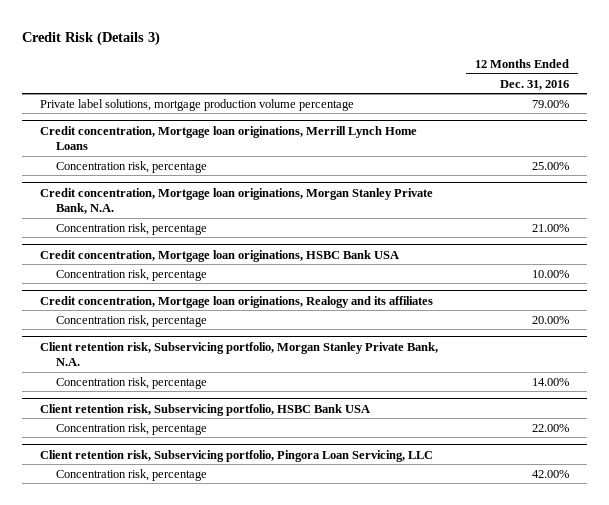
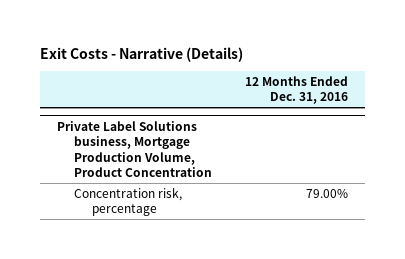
[22,30,161,46] Credit Risk (Details 3) -> [40,46,244,62] Exit Costs - Narrative (Details)
[40,98,355,111] Private label solutions, mortgage production volume percentage -> none
[40,125,418,150] Credit concentration, Mortgage loan originations, Merrill Lynch Home Loans -> none
[40,187,434,214] Credit concentration, Mortgage loan originations, Morgan Stanley Private Bank, N.A. -> none
[56,222,208,235] Concentration risk, percentage -> none
[40,249,400,262] Credit concentration, Mortgage loan originations, HSBC Bank USA -> none
[56,268,208,281] Concentration risk, percentage -> none
[40,295,434,308] Credit concentration, Mortgage loan originations, Realogy and its affiliates -> none
[56,314,208,327] Concentration risk, percentage -> none
[40,341,439,366] Client retention risk, Subservicing portfolio, Morgan Stanley Private Bank, N.A. -> none
[56,376,208,389] Concentration risk, percentage -> none
[40,403,371,416] Client retention risk, Subservicing portfolio, HSBC Bank USA -> none
[56,422,208,435] Concentration risk, percentage -> none
[40,449,434,462] Client retention risk, Subservicing portfolio, Pingora Loan Servicing, LLC -> none
[56,468,208,481] Concentration risk, percentage -> none
none -> [56,120,213,178] Private Label Solutions business, Mortgage Production Volume, Product Concentration
[532,161,570,170] 25.00% -> [306,188,349,198] 79.00%

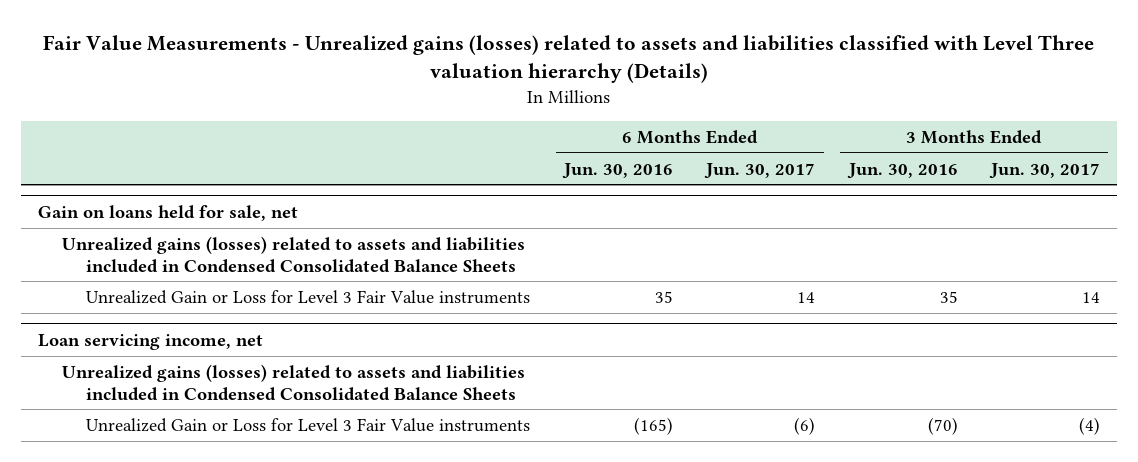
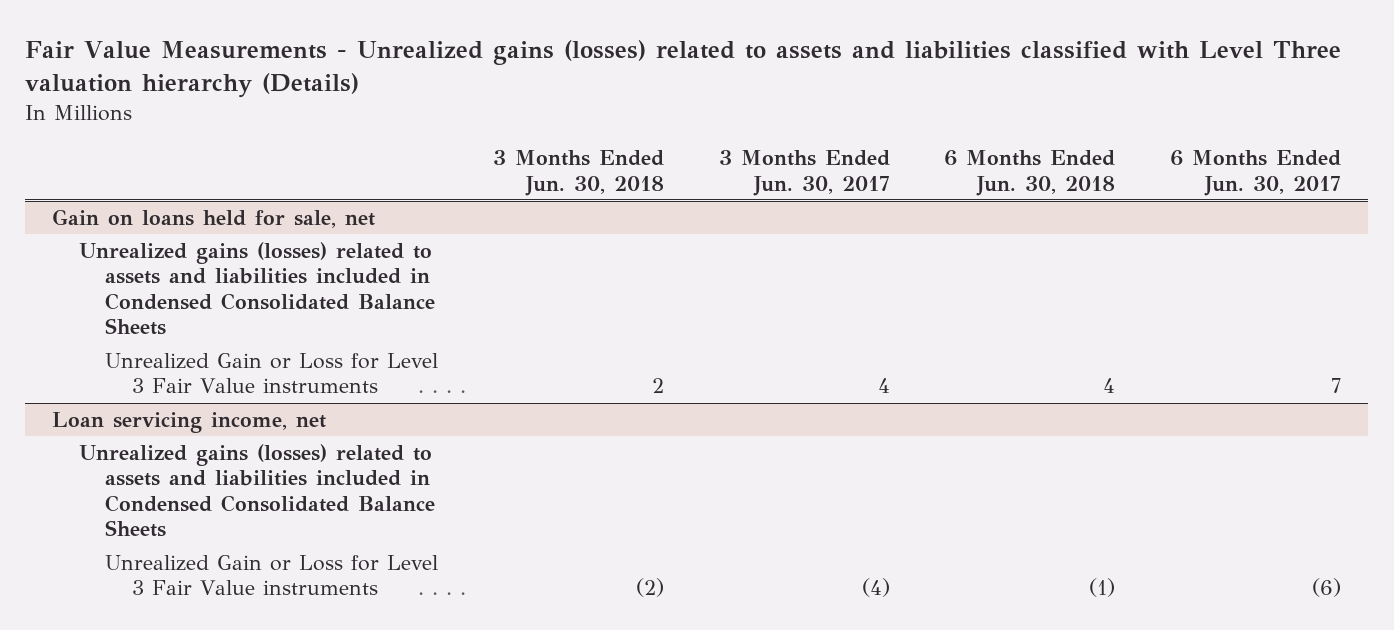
[561,162,673,179] Jun. 30, 2016 -> none
[846,162,958,179] Jun. 30, 2016 -> none
none -> [493,150,665,196] 3 Months Ended Jun. 30, 2018
none -> [944,150,1116,196] 6 Months Ended Jun. 30, 2018
[797,291,816,303] 14 -> [1331,378,1342,394] 7
[1082,291,1101,303] 14 -> [877,378,890,394] 4

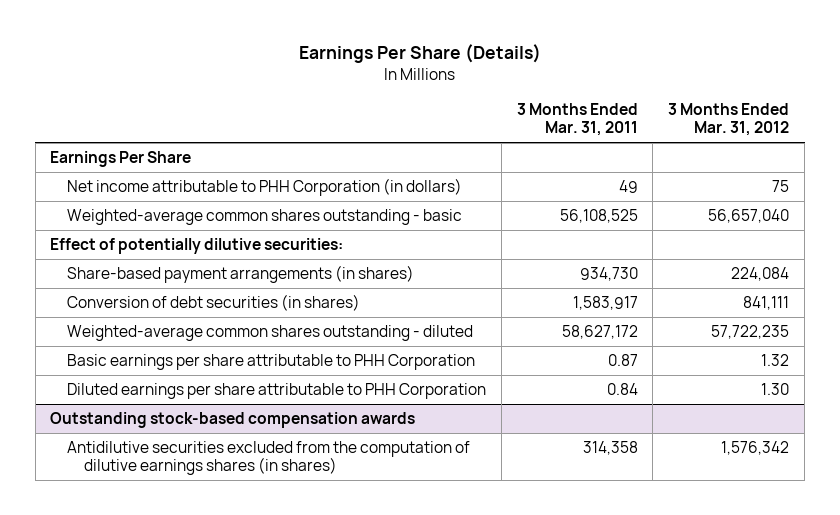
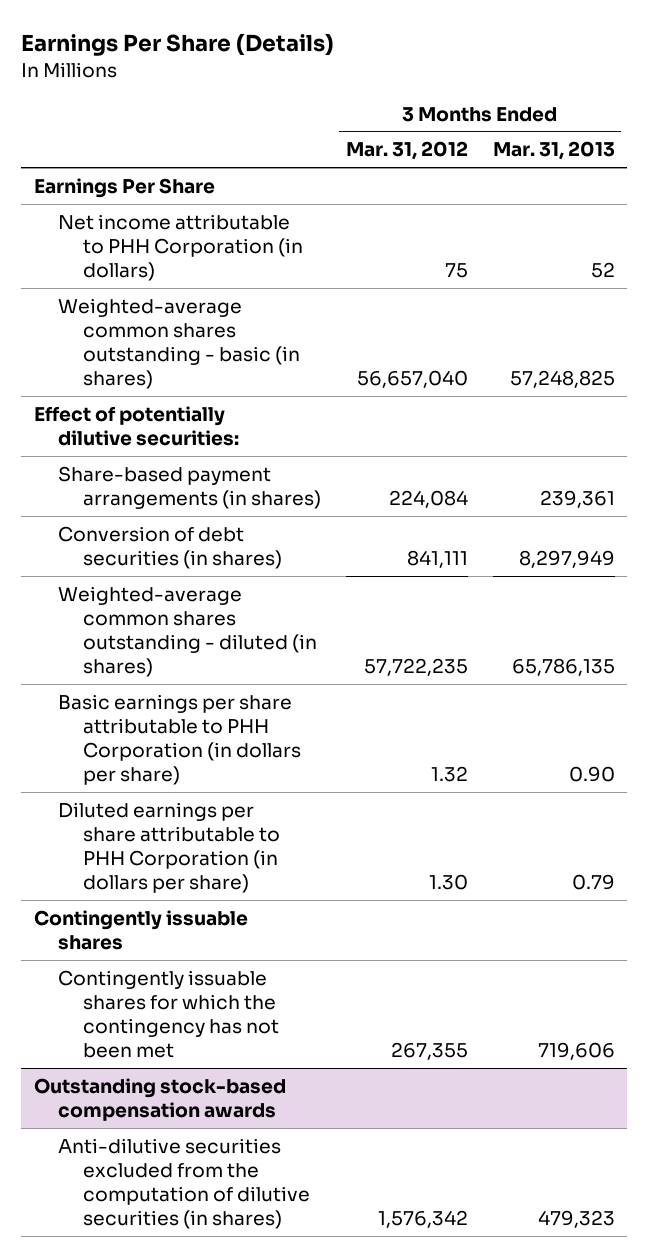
[516,102,638,137] 3 Months Ended Mar. 31, 2011 -> none
none -> [492,141,615,161] Mar. 31, 2013
[67,209,463,226] Weighted-average common shares outstanding - basic -> [58,297,300,389] Weighted-average common shares outstanding - basic (in shares)
[67,325,474,342] Weighted-average common shares outstanding - diluted -> [58,585,317,677] Weighted-average common shares outstanding - diluted (in shares)
[67,354,476,371] Basic earnings per share attributable to PHH Corporation -> [58,693,301,785] Basic earnings per share attributable to PHH Corporation (in dollars per share)
[67,383,487,400] Diluted earnings per share attributable to PHH Corporation -> [58,801,280,893] Diluted earnings per share attributable to PHH Corporation (in dollars per share)
none -> [33,909,248,950] Contingently issuable shares
none -> [58,969,279,1058] Contingently issuable shares for which the contingency has not been met
[67,441,471,476] Antidilutive securities excluded from the computation of dilutive earnings shares (in shares) -> [58,1137,310,1229] Anti-dilutive securities excluded from the computation of dilutive securities (in shares)

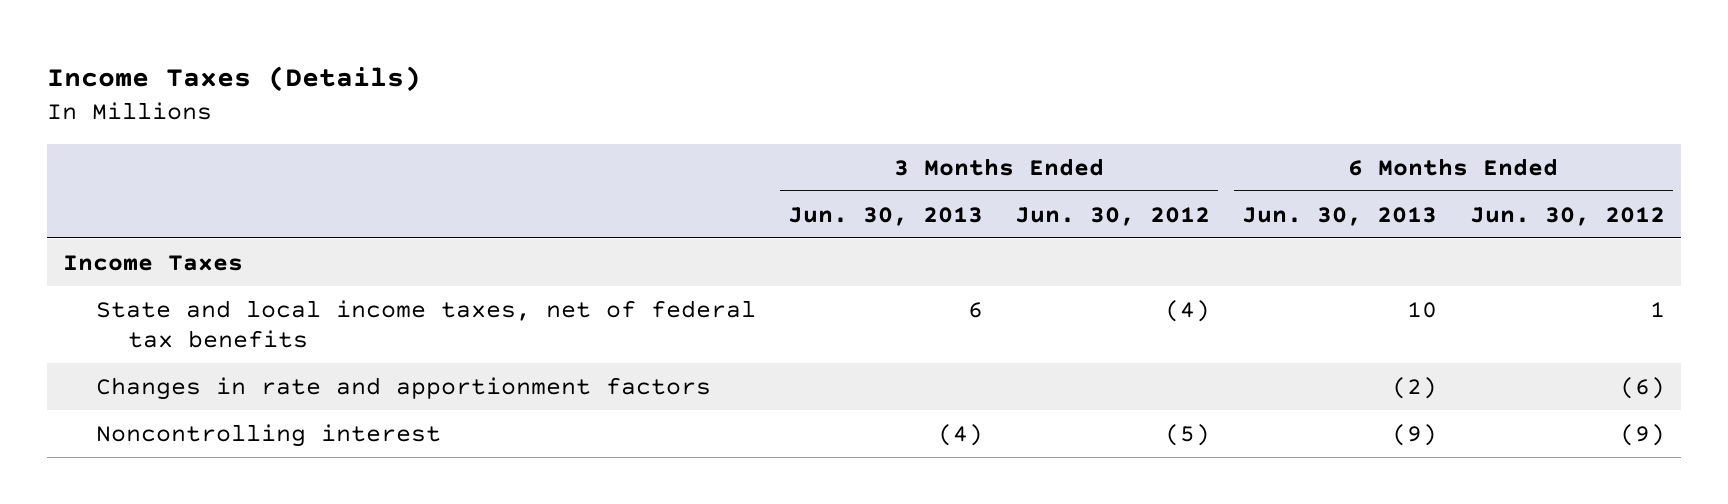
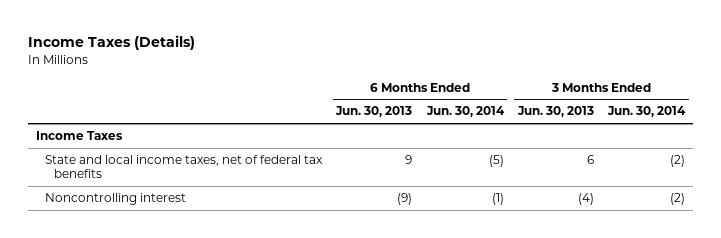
[1015,206,1211,226] Jun. 30, 2012 -> none
[1469,206,1665,226] Jun. 30, 2012 -> none
none -> [425,106,505,118] Jun. 30, 2014
none -> [607,106,687,118] Jun. 30, 2014
[95,376,711,400] Changes in rate and apportionment factors -> none
[1407,301,1438,318] 10 -> [405,155,413,165] 9

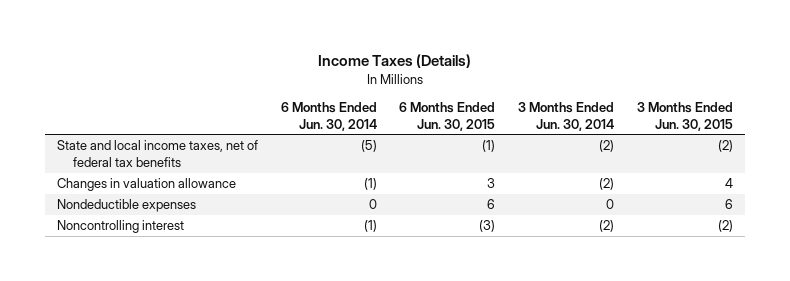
[335,106,413,118] Jun. 30, 2013 -> none
[517,106,595,118] Jun. 30, 2013 -> none
none -> [399,102,496,131] 6 Months Ended Jun. 30, 2015
none -> [637,102,734,131] 3 Months Ended Jun. 30, 2015
[35,131,123,141] Income Taxes -> none
none -> [56,178,236,192] Changes in valuation allowance
none -> [56,199,196,213] Nondeductible expenses

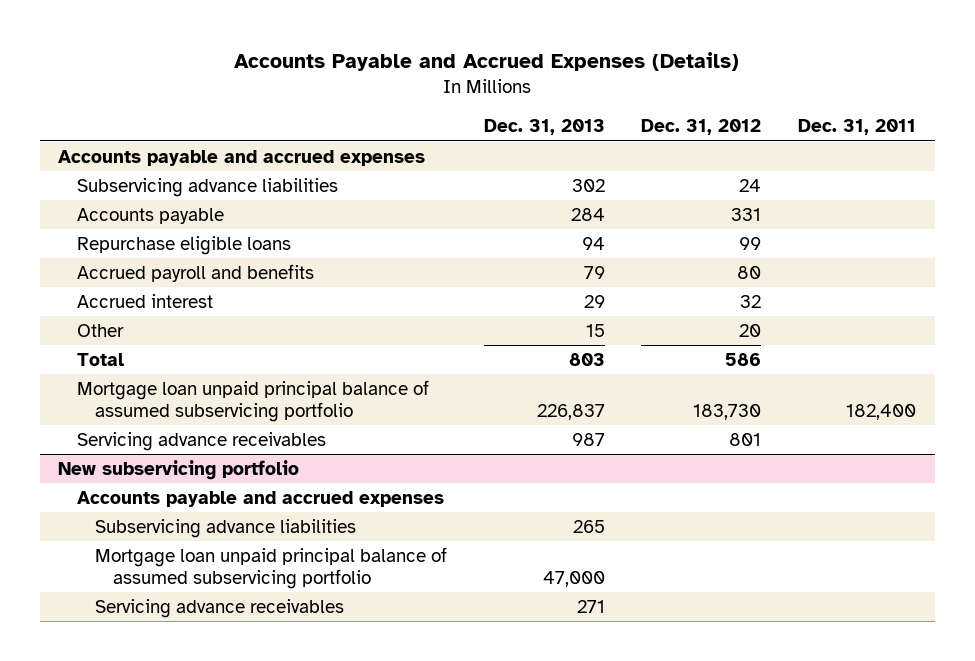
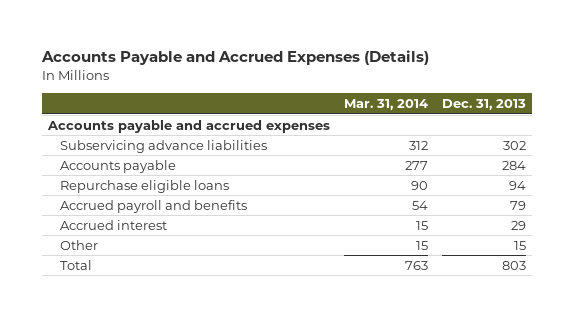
[641,119,762,136] Dec. 31, 2012 -> none
[798,119,917,136] Dec. 31, 2011 -> none
none -> [344,99,429,111] Mar. 31, 2014
[76,379,429,422] Mortgage loan unpaid principal balance of assumed subservicing portfolio -> none
[76,431,326,451] Servicing advance receivables -> none
[58,459,300,480] New subservicing portfolio -> none
[76,490,444,507] Accounts payable and accrued expenses -> none
[94,518,356,538] Subservicing advance liabilities -> none
[94,546,447,589] Mortgage loan unpaid principal balance of assumed subservicing portfolio -> none
[94,598,344,618] Servicing advance receivables -> none

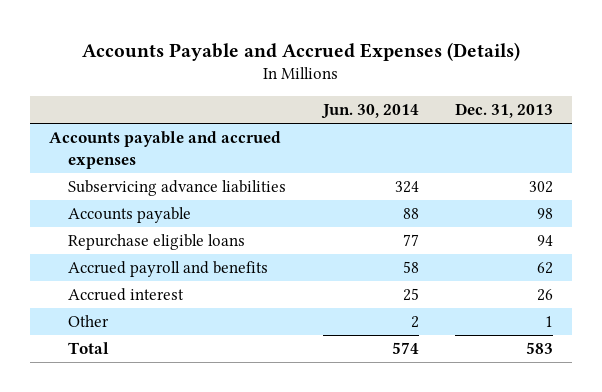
[344,99,429,111] Mar. 31, 2014 -> none
none -> [320,104,419,120] Jun. 30, 2014
[501,160,526,170] 284 -> [537,207,554,219] 98
[509,200,526,210] 79 -> [537,261,554,274] 62
[510,220,526,230] 29 -> [537,288,554,301] 26
[513,240,526,250] 15 -> [545,315,554,327] 1
[501,260,526,270] 803 -> [526,341,554,354] 583

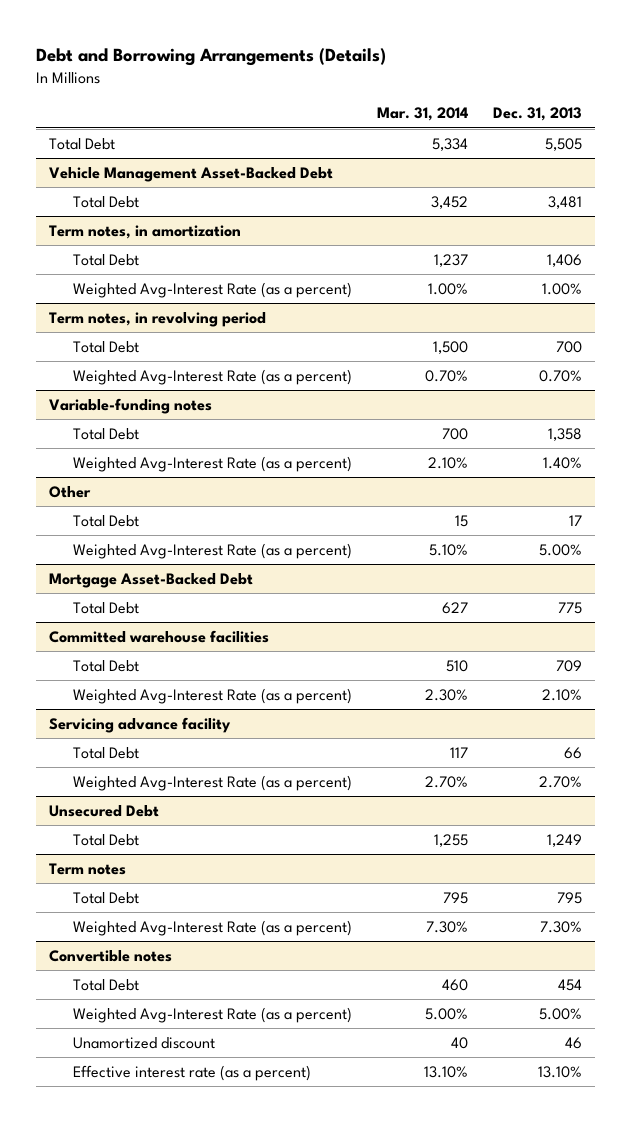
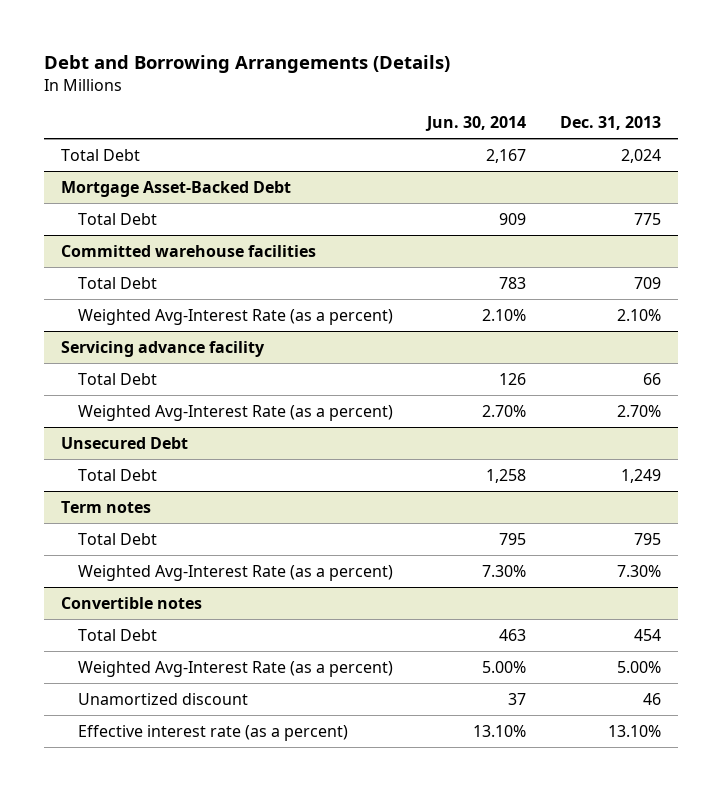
[377,107,469,122] Mar. 31, 2014 -> none
none -> [425,116,527,132] Jun. 30, 2014
[48,166,333,182] Vehicle Management Asset-Backed Debt -> none
[72,195,139,208] Total Debt -> none
[48,224,241,239] Term notes, in amortization -> none
[72,253,139,266] Total Debt -> none
[72,281,352,298] Weighted Avg-Interest Rate (as a percent) -> none
[48,311,266,327] Term notes, in revolving period -> none
[72,340,139,353] Total Debt -> none
[72,368,352,385] Weighted Avg-Interest Rate (as a percent) -> none
[48,397,212,414] Variable-funding notes -> none
[72,427,139,440] Total Debt -> none
[72,455,352,472] Weighted Avg-Interest Rate (as a percent) -> none
[48,485,91,498] Other -> none
[72,514,139,527] Total Debt -> none
[72,542,352,559] Weighted Avg-Interest Rate (as a percent) -> none
[545,137,583,151] 5,505 -> [621,148,662,163] 2,024

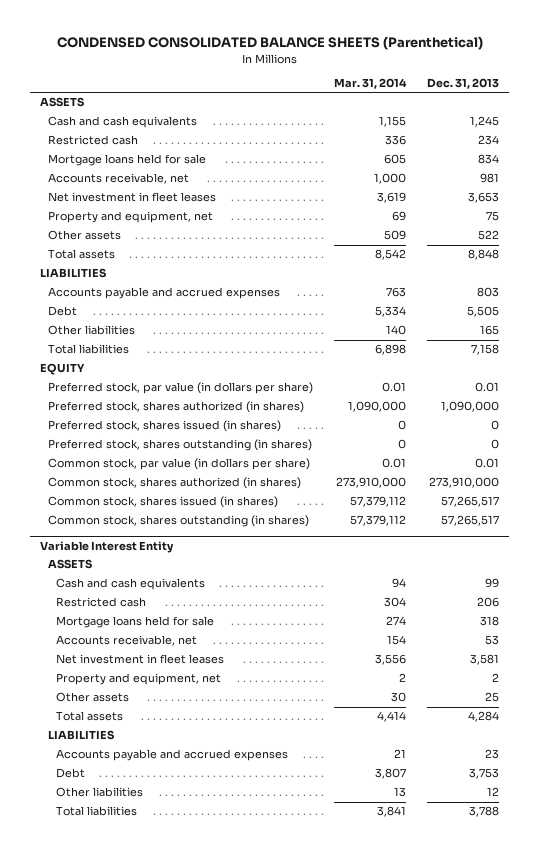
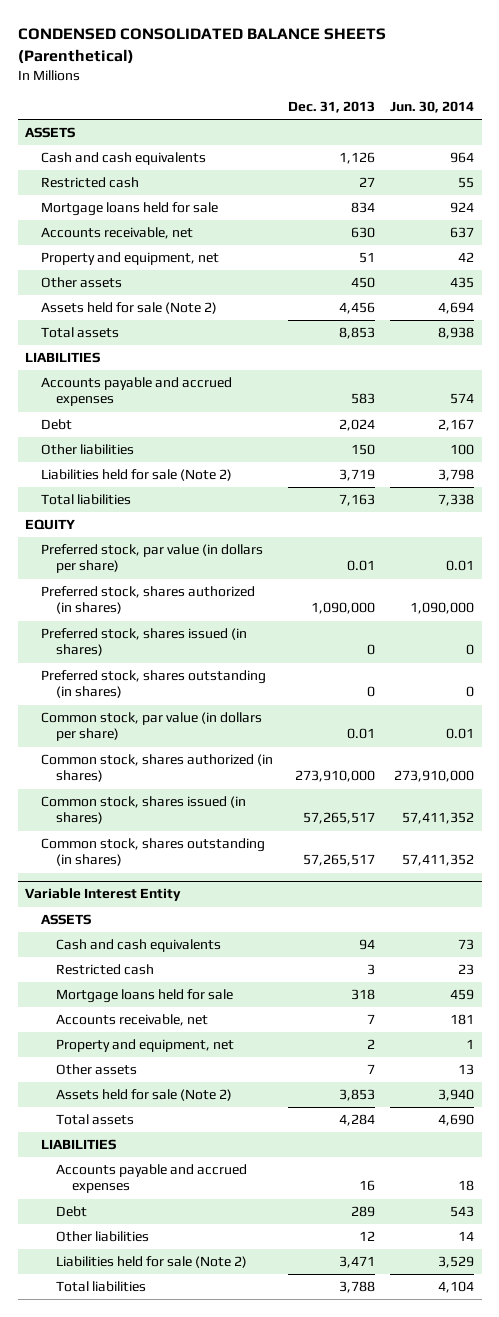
[334,78,408,90] Mar. 31, 2014 -> none
none -> [389,101,474,114] Jun. 30, 2014
[469,116,499,128] 1,245 -> [338,152,375,165] 1,126
[477,135,499,146] 234 -> [358,177,375,188] 27
[48,192,217,203] Net investment in fleet leases -> none
[479,173,499,184] 981 -> [350,227,375,239] 630
[485,211,499,222] 75 -> [358,252,375,264] 51
[477,230,499,241] 522 -> [350,277,375,289] 450
none -> [40,302,217,315] Assets held for sale (Note 2)
[467,249,499,261] 8,848 -> [338,327,375,340] 8,853
[476,287,499,298] 803 -> [350,393,375,405] 583
[466,306,499,318] 5,505 -> [338,419,375,432] 2,024
[479,325,499,336] 165 -> [350,444,375,456] 150
none -> [40,469,232,482] Liabilities held for sale (Note 2)
[470,344,499,356] 7,158 -> [338,494,375,507] 7,163
[484,578,499,589] 99 -> [358,939,375,951] 94
[476,597,499,608] 206 -> [366,964,375,976] 3
[56,654,225,665] Net investment in fleet leases -> none
[484,635,499,646] 53 -> [366,1014,375,1025] 7
[484,692,499,703] 25 -> [366,1064,375,1075] 7
none -> [56,1089,233,1102] Assets held for sale (Note 2)
[484,749,499,760] 23 -> [358,1180,375,1192] 16
[468,768,499,780] 3,753 -> [350,1206,375,1218] 289
none -> [56,1256,248,1269] Liabilities held for sale (Note 2)

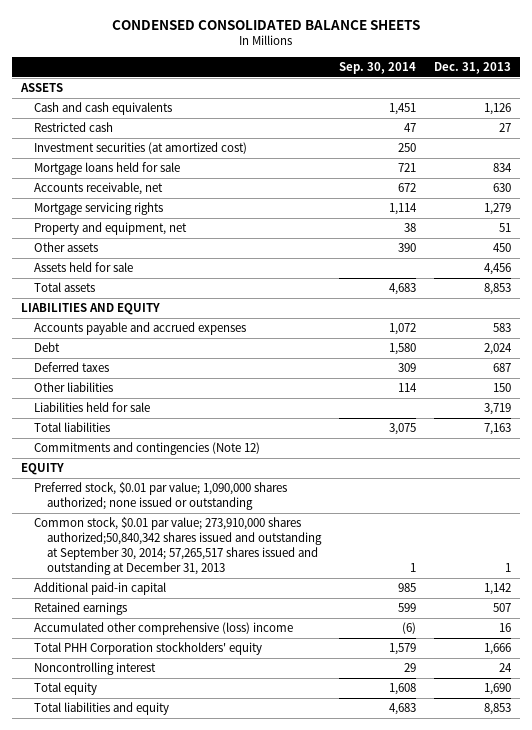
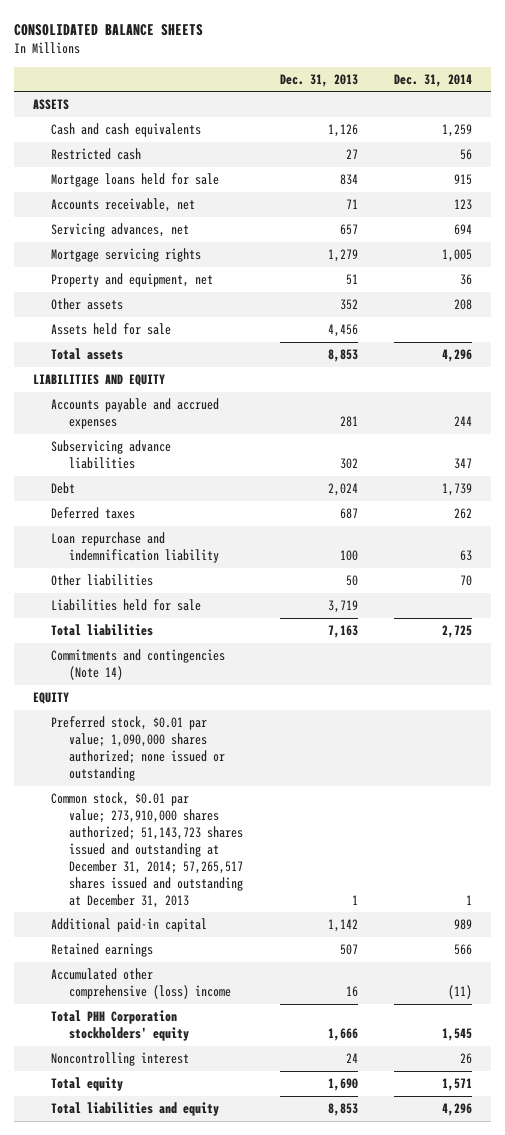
[111,19,420,30] CONDENSED CONSOLIDATED BALANCE SHEETS -> [14,24,204,37] CONSOLIDATED BALANCE SHEETS
[339,61,417,74] Sep. 30, 2014 -> none
none -> [394,73,473,87] Dec. 31, 2014
[34,142,248,155] Investment securities (at amortized cost) -> none
[493,183,512,193] 630 -> [345,199,358,210] 71
none -> [50,223,189,238] Servicing advances, net
[493,243,512,253] 450 -> [339,299,358,311] 352
[493,323,512,333] 583 -> [339,416,358,428] 281
none -> [50,440,171,470] Subservicing advance liabilities
none -> [50,532,220,564] Loan repurchase and indemnification liability
[493,383,512,393] 150 -> [345,575,358,587] 50
[34,442,261,456] Commitments and contingencies (Note 12) -> [50,649,225,681] Commitments and contingencies (Note 14)
[34,517,323,576] Common stock, $0.01 par value; 273,910,000 shares authorized;50,840,342 shares issued and outstanding at September 30, 2014; 57,265,517 shares issued and outstanding at December 31, 2013 -> [50,792,244,908] Common stock, $0.01 par value; 273,910,000 shares authorized; 51,143,723 shares issued and outstanding at December 31, 2014; 57,265,517 shares issued and outstanding at December 31, 2013

